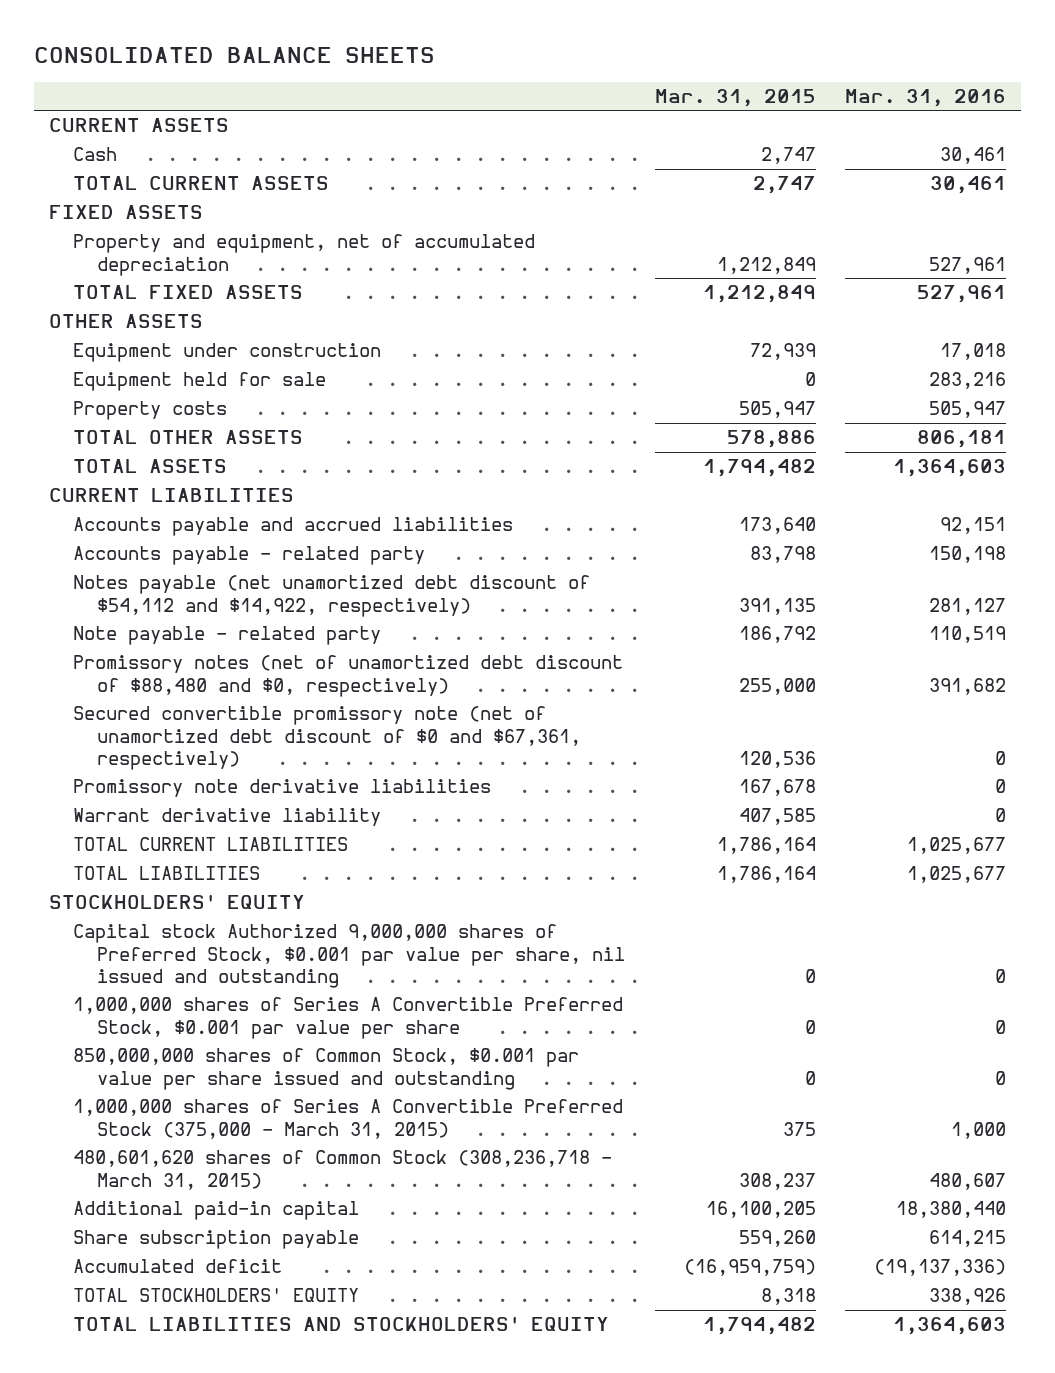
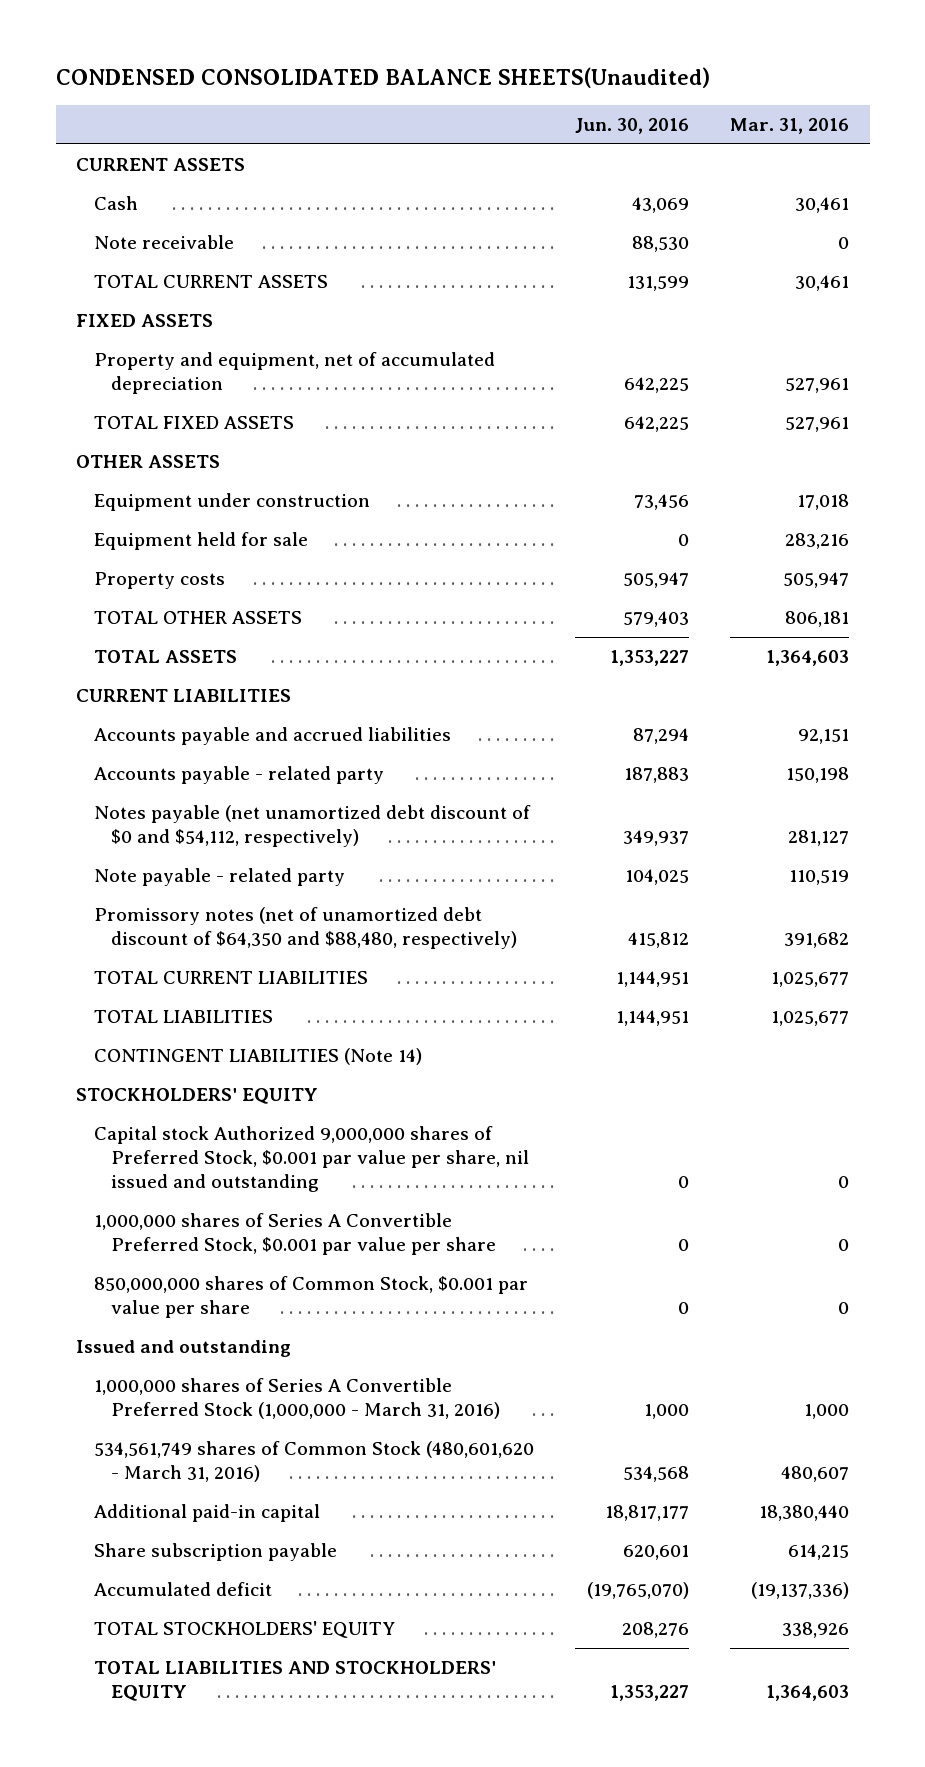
[33,46,435,63] CONSOLIDATED BALANCE SHEETS -> [55,67,710,89] CONDENSED CONSOLIDATED BALANCE SHEETS(Unaudited)
[654,88,816,107] Mar. 31, 2015 -> none
none -> [574,117,689,134] Jun. 30, 2016
none -> [93,235,234,250] Note receivable
[72,575,590,617] Notes payable (net unamortized debt discount of $54,112 and $14,922, respectively) -> [93,805,531,847] Notes payable (net unamortized debt discount of $0 and $54,112, respectively)
[72,706,582,770] Secured convertible promissory note (net of unamortized debt discount of $0 and $67,361, respectively) -> none
[72,779,491,798] Promissory note derivative liabilities -> none
[72,808,381,827] Warrant derivative liability -> none
[72,655,623,697] Promissory notes (net of unamortized debt discount of $88,480 and $0, respectively) -> [93,907,517,949] Promissory notes (net of unamortized debt discount of $64,350 and $88,480, respectively)
none -> [93,1048,422,1066] CONTINGENT LIABILITIES (Note 14)
[72,1048,579,1090] 850,000,000 shares of Common Stock, $0.001 par value per share issued and outstanding -> [93,1276,528,1318] 850,000,000 shares of Common Stock, $0.001 par value per share
none -> [76,1340,292,1358] Issued and outstanding
[72,1099,623,1139] 1,000,000 shares of Series A Convertible Preferred Stock (375,000 - March 31, 2015) -> [93,1378,500,1419] 1,000,000 shares of Series A Convertible Preferred Stock (1,000,000 - March 31, 2016)
[72,1150,612,1190] 480,601,620 shares of Common Stock (308,236,718 - March 31, 2015) -> [93,1441,534,1482] 534,561,749 shares of Common Stock (480,601,620 - March 31, 2016)

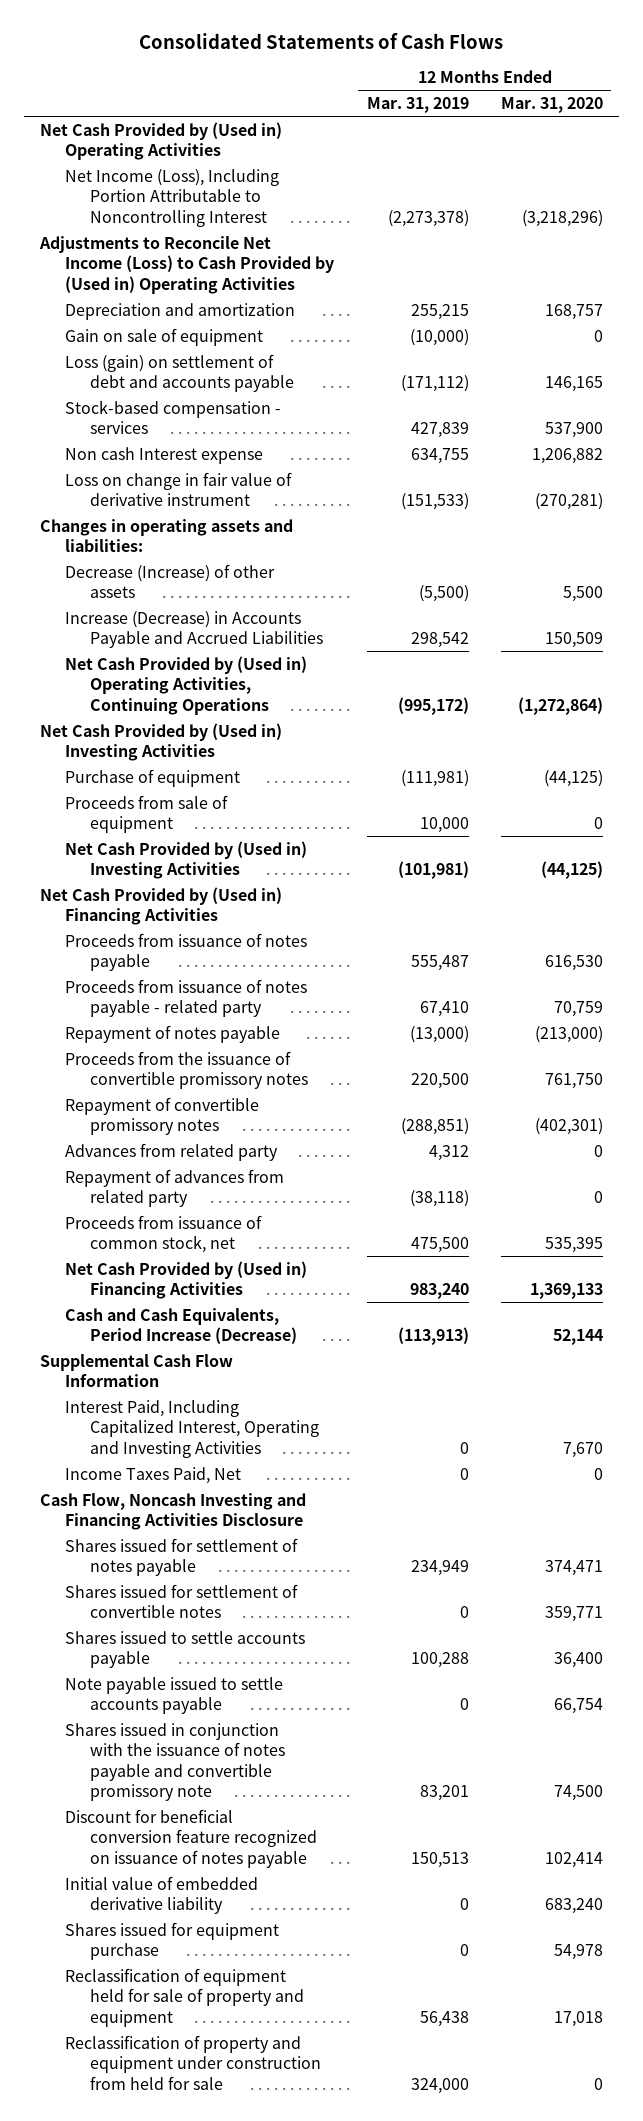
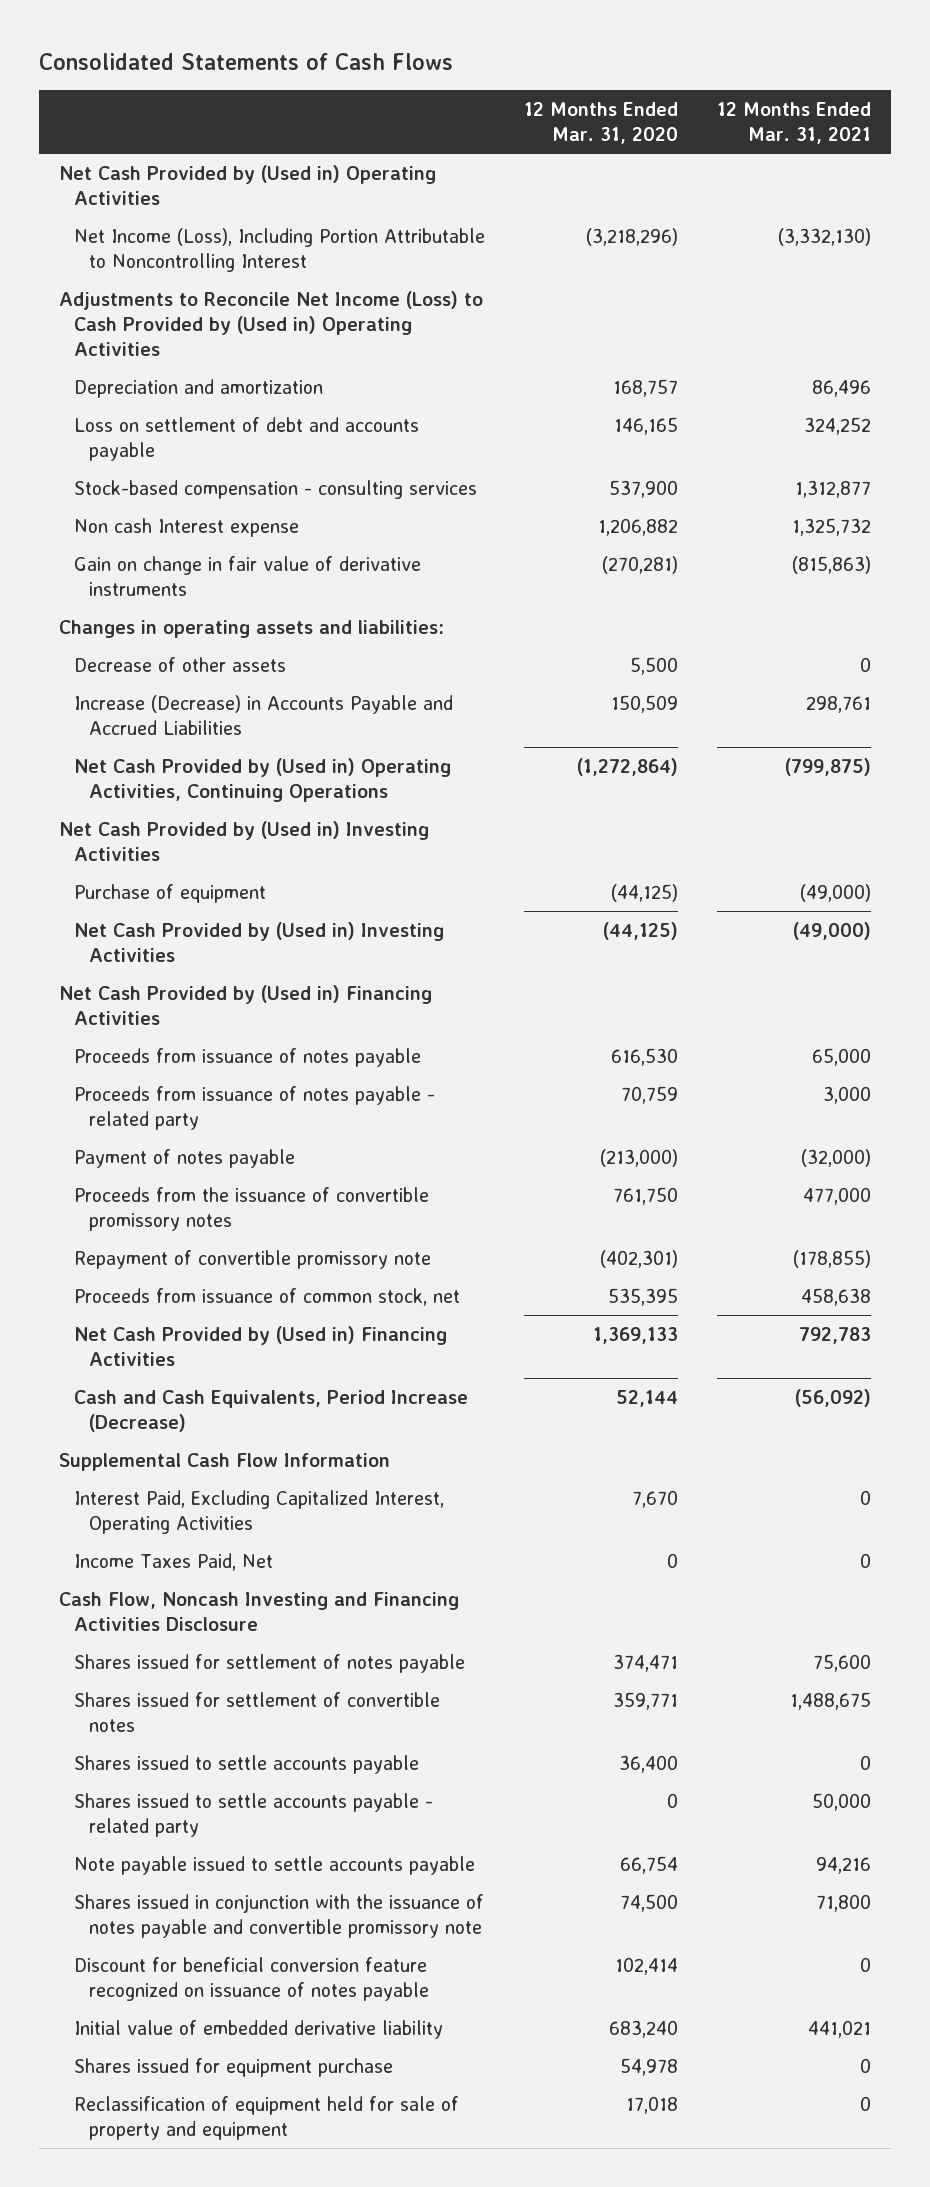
[366,97,469,114] Mar. 31, 2019 -> none
none -> [717,102,872,144] 12 Months Ended Mar. 31, 2021
[65,327,264,346] Gain on sale of equipment -> none
[65,353,295,393] Loss (gain) on settlement of debt and accounts payable -> [73,416,419,461] Loss on settlement of debt and accounts payable
[65,399,282,435] Stock-based compensation - services -> [73,479,477,499] Stock-based compensation - consulting services
[65,471,293,507] Loss on change in fair value of derivative instrument -> [73,555,421,596] Gain on change in fair value of derivative instruments
[65,563,276,599] Decrease (Increase) of other assets -> [73,656,286,672] Decrease of other assets
[65,794,229,834] Proceeds from sale of equipment -> none
[65,1024,281,1043] Repayment of notes payable -> [73,1148,295,1168] Payment of notes payable
[65,1142,279,1161] Advances from related party -> none
[65,1168,285,1208] Repayment of advances from related party -> none
[65,1096,260,1136] Repayment of convertible promissory notes -> [73,1249,431,1269] Repayment of convertible promissory note
[65,1399,320,1458] Interest Paid, Including Capitalized Interest, Operating and Investing Activities -> [73,1489,444,1534] Interest Paid, Excluding Capitalized Interest, Operating Activities
none -> [73,1792,433,1837] Shares issued to settle accounts payable - related party
[65,2034,322,2090] Reclassification of property and equipment under construction from held for sale -> none

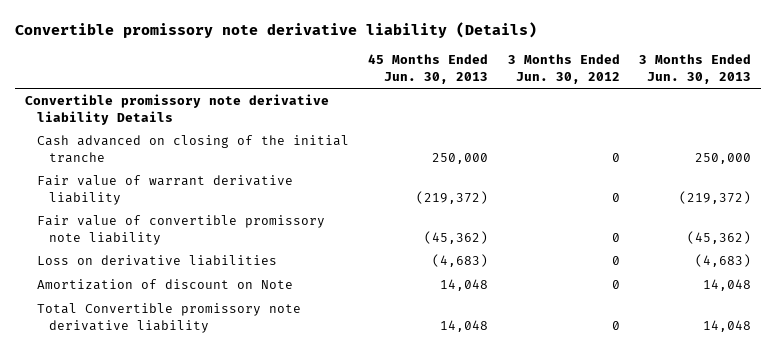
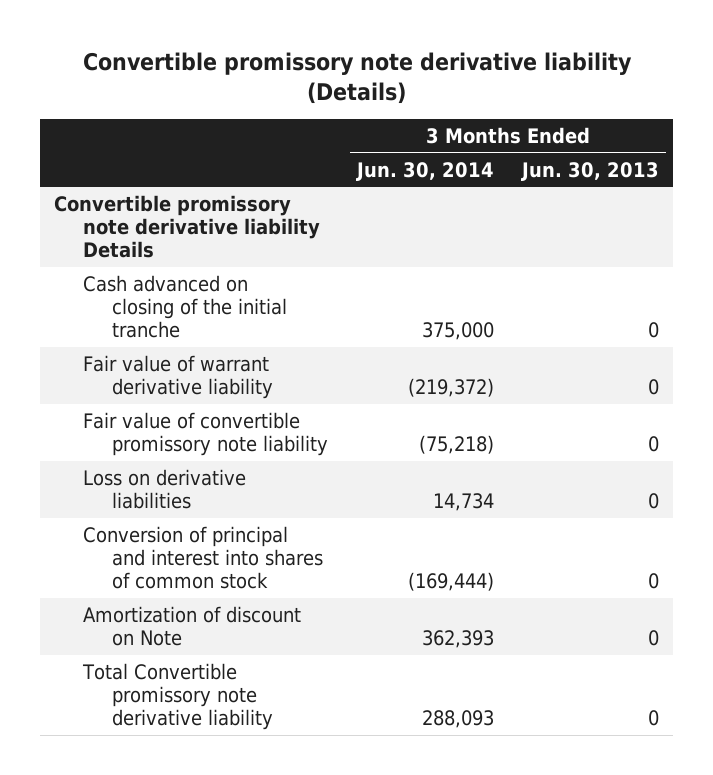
[368,54,489,84] 45 Months Ended Jun. 30, 2013 -> none
[507,54,620,84] 3 Months Ended Jun. 30, 2012 -> none
none -> [355,161,494,181] Jun. 30, 2014
[695,152,752,164] 250,000 -> [648,322,660,339] 0
[679,190,752,204] (219,372) -> [648,379,660,396] 0
[687,230,752,244] (45,362) -> [648,436,660,453] 0
[695,254,752,268] (4,683) -> [648,493,660,510] 0
none -> [83,525,324,590] Conversion of principal and interest into shares of common stock
[703,279,752,292] 14,048 -> [648,630,660,647] 0
[703,319,752,332] 14,048 -> [648,710,660,727] 0

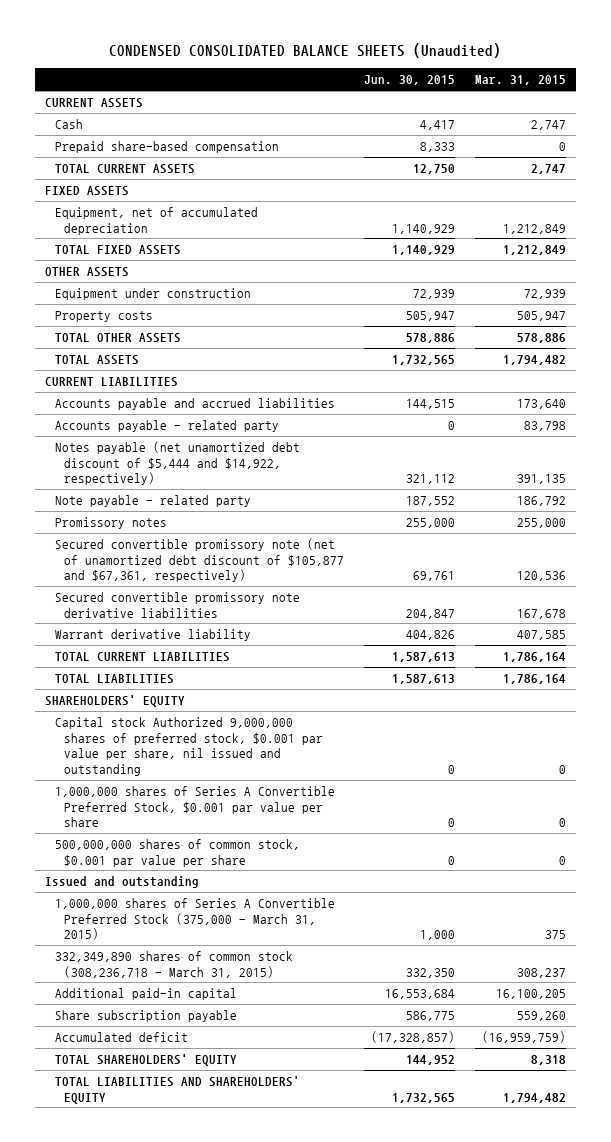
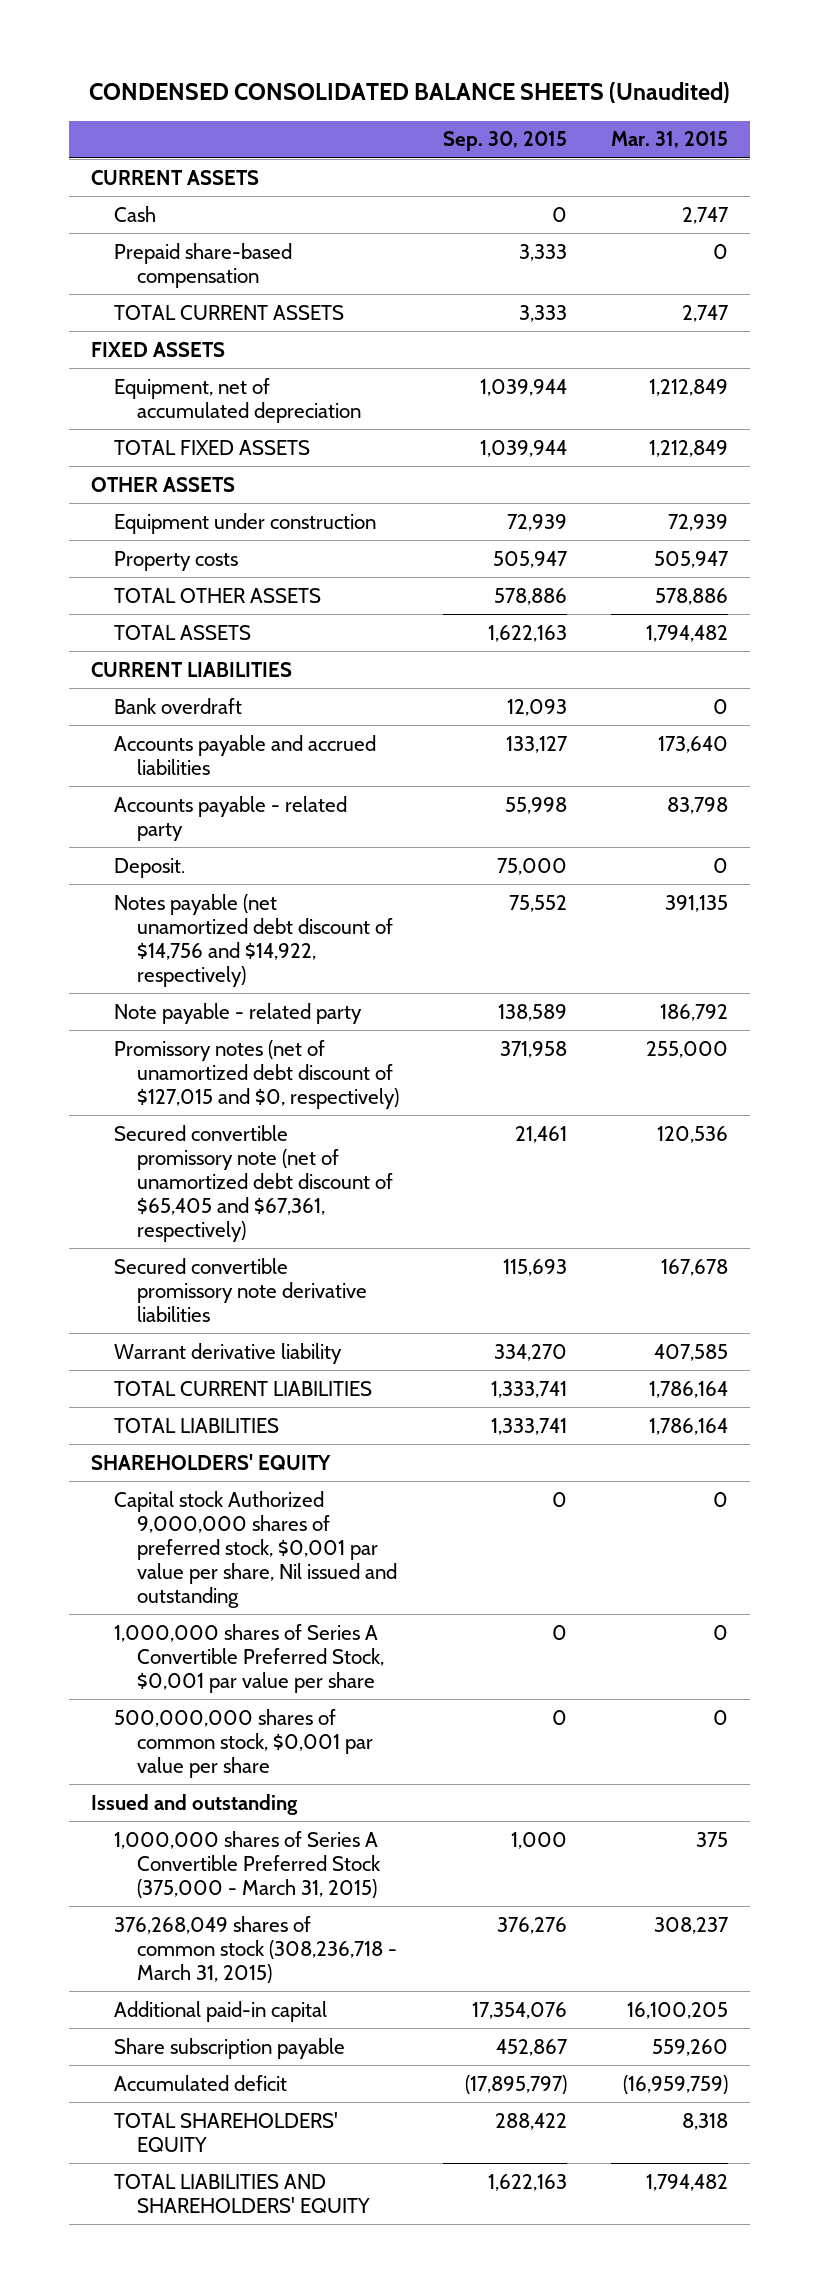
[363,75,455,86] Jun. 30, 2015 -> none
none -> [443,131,568,152] Sep. 30, 2015
none -> [114,697,243,714] Bank overdraft
none -> [114,857,186,878] Deposit.
[54,441,300,486] Notes payable (net unamortized debt discount of $5,444 and $14,922, respectively) -> [114,893,394,987] Notes payable (net unamortized debt discount of $14,756 and $14,922, respectively)
[54,517,167,530] Promissory notes -> [114,1039,400,1109] Promissory notes (net of unamortized debt discount of $127,015 and $0, respectively)
[54,538,345,583] Secured convertible promissory note (net of unamortized debt discount of $105,877 and $67,361, respectively) -> [114,1124,394,1242] Secured convertible promissory note (net of unamortized debt discount of $65,405 and $67,361, respectively)
[54,717,324,777] Capital stock Authorized 9,000,000 shares of preferred stock, $0.001 par value per share, nil issued and outstanding -> [114,1490,398,1608] Capital stock Authorized 9,000,000 shares of preferred stock, $0,001 par value per share, Nil issued and outstanding
[54,786,335,828] 1,000,000 shares of Series A Convertible Preferred Stock, $0.001 par value per share -> [114,1623,385,1693] 1,000,000 shares of Series A Convertible Preferred Stock, $0,001 par value per share
[54,839,300,867] 500,000,000 shares of common stock, $0.001 par value per share -> [114,1708,374,1778] 500,000,000 shares of common stock, $0,001 par value per share
[54,951,293,978] 332,349,890 shares of common stock (308,236,718 - March 31, 2015) -> [114,1915,398,1983] 376,268,049 shares of common stock (308,236,718 - March 31, 2015)

